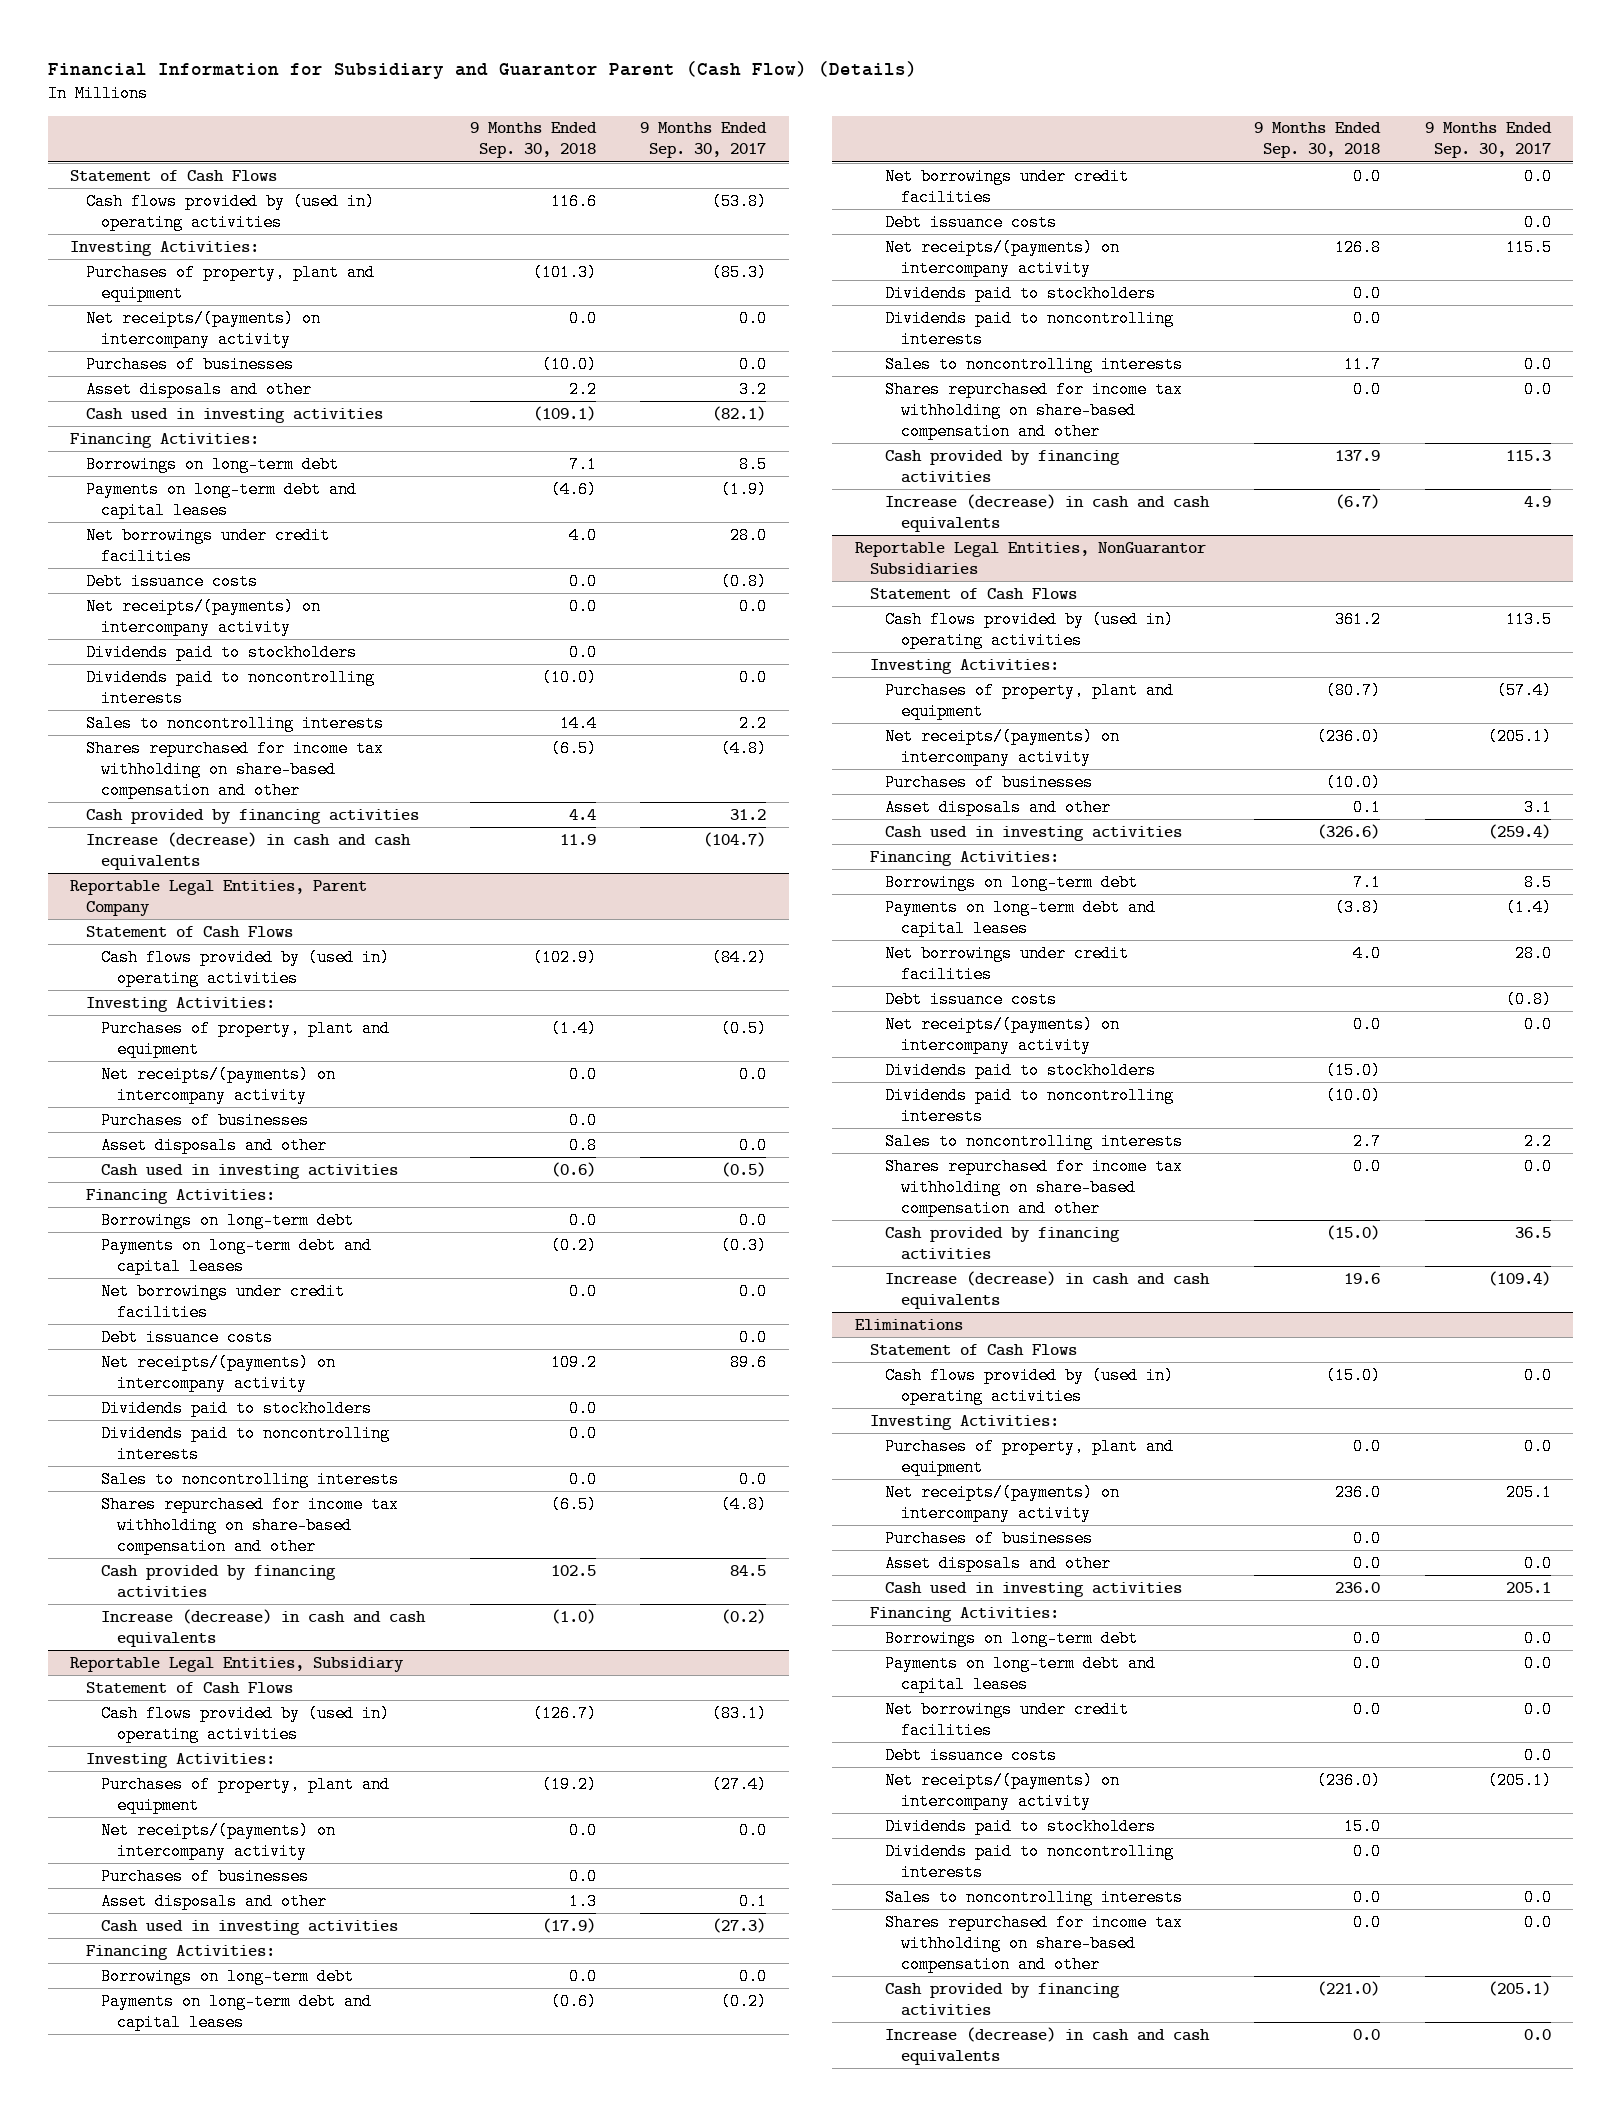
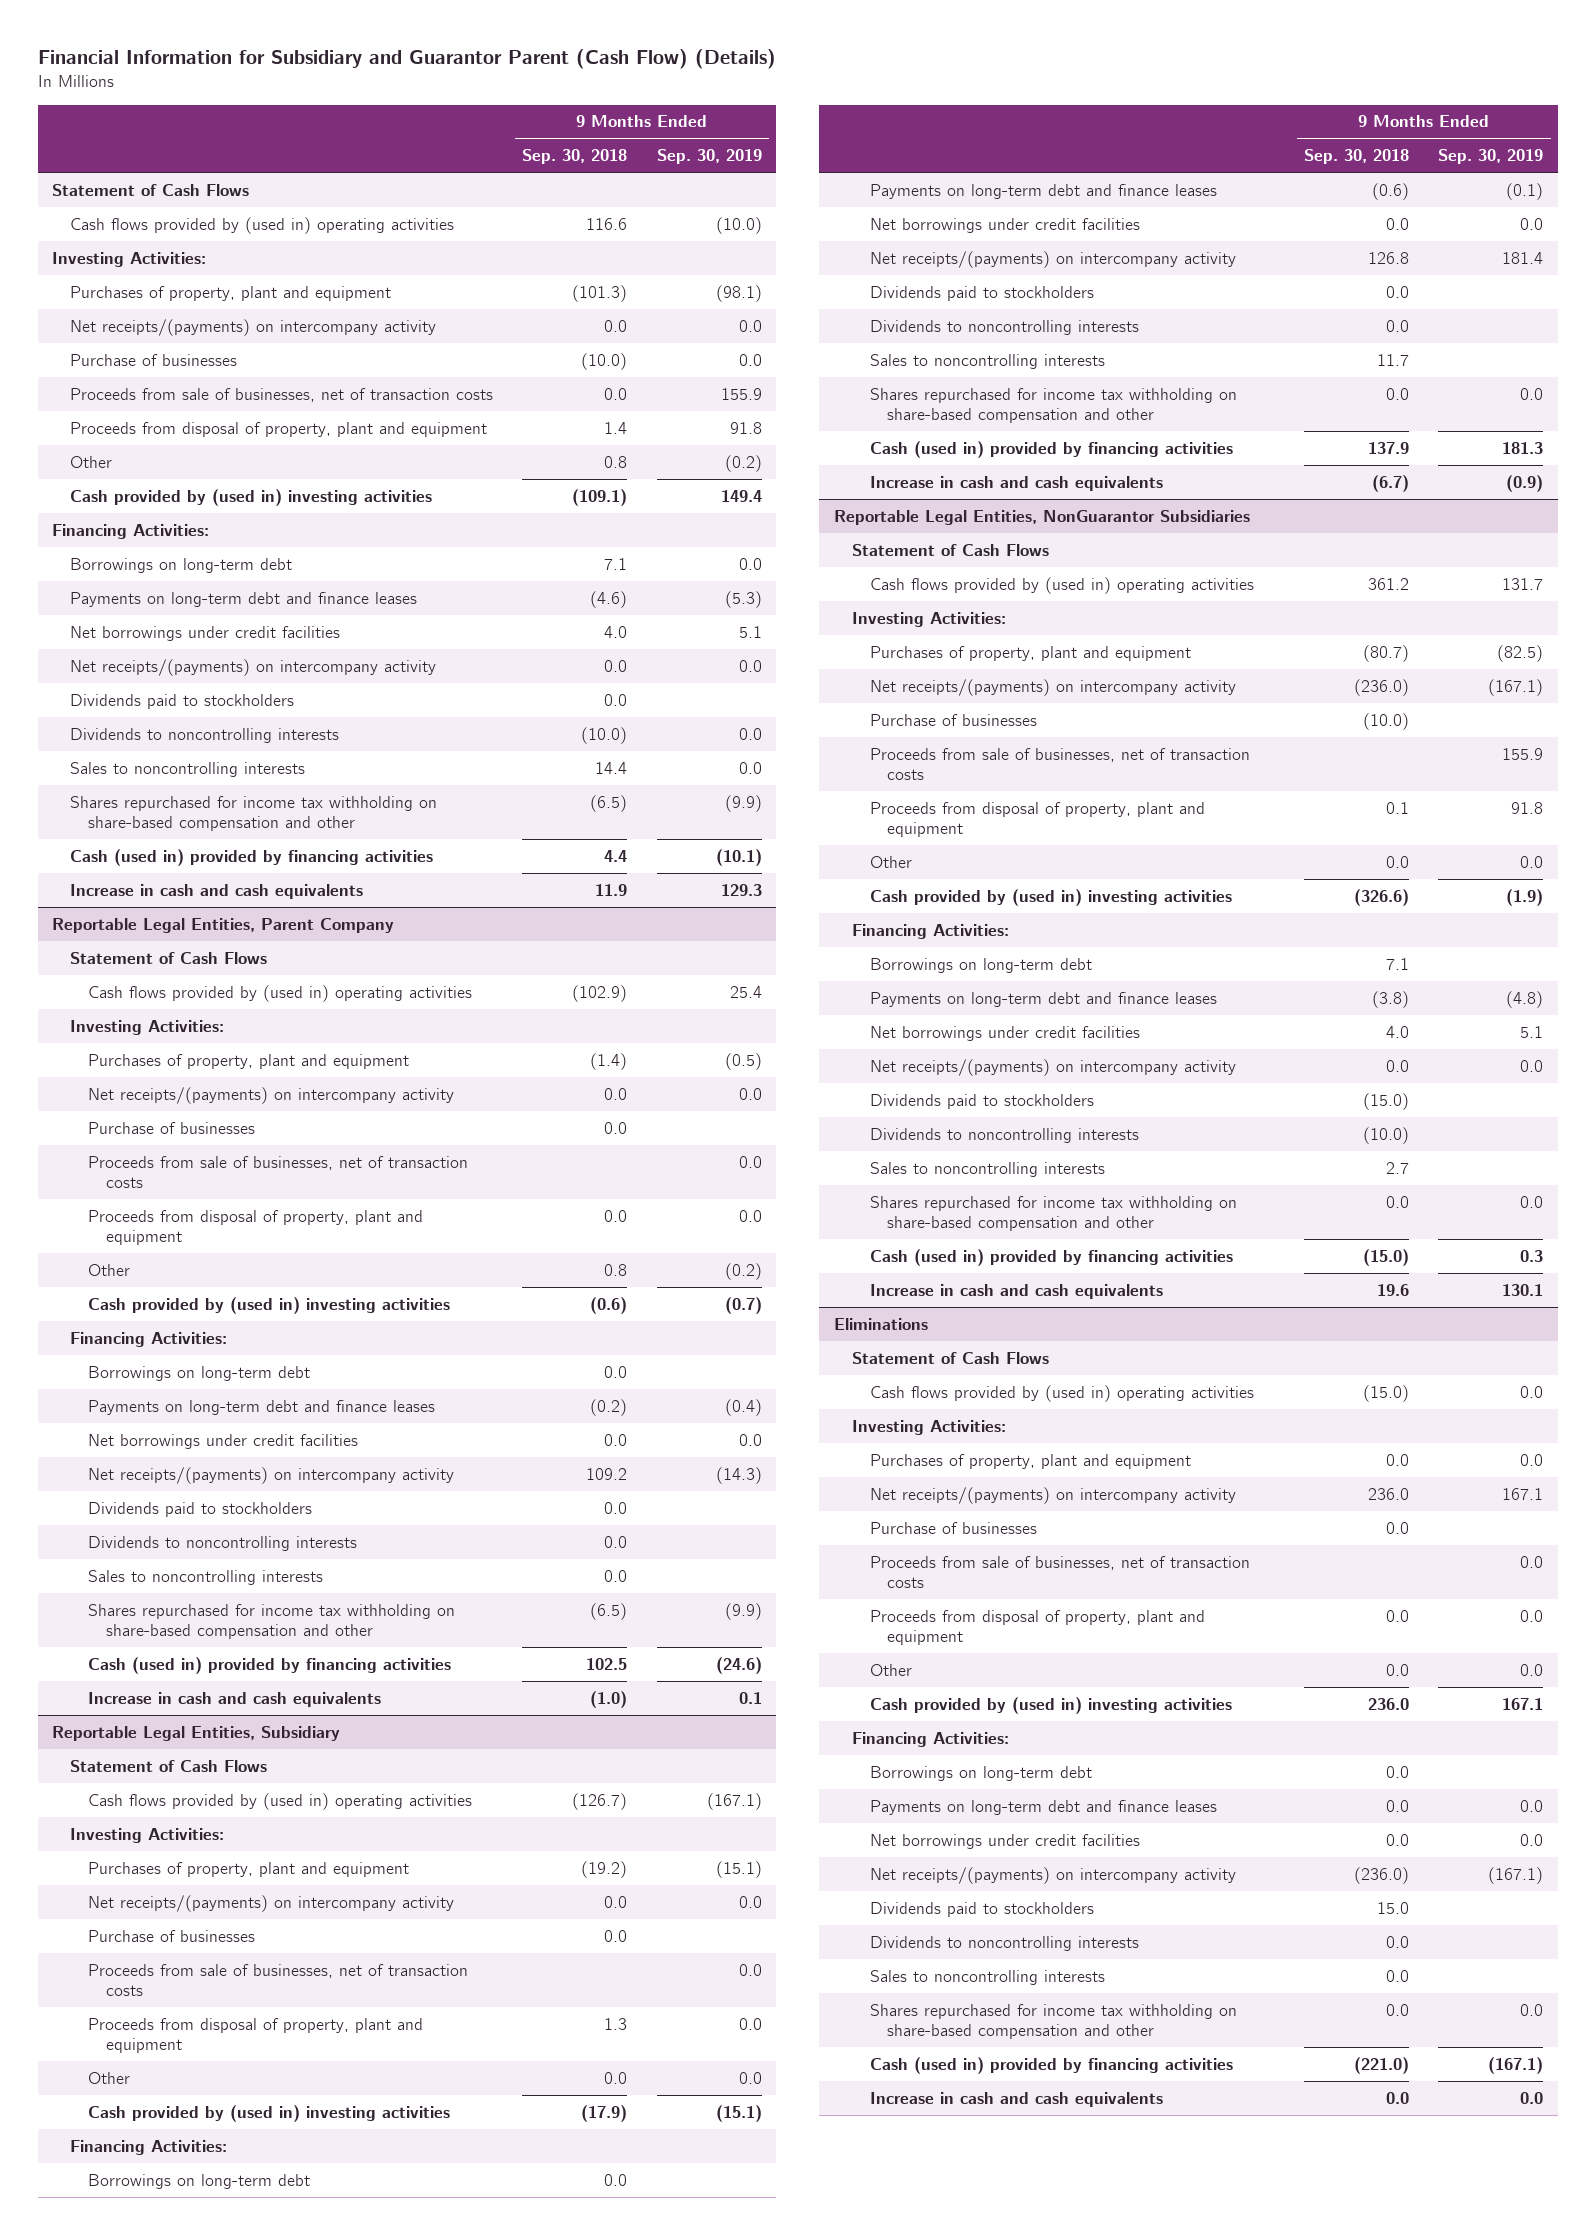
[640,122,768,159] 9 Months Ended Sep. 30, 2017 -> none
none -> [656,149,762,165] Sep. 30, 2019
[85,355,294,373] Purchases of businesses -> [70,353,238,366] Purchase of businesses
none -> [70,387,494,402] Proceeds from sale of businesses, net of transaction costs
none -> [70,421,488,437] Proceeds from disposal of property, plant and equipment
[85,380,312,398] Asset disposals and other -> [70,455,113,468] Other
[568,380,597,398] 2.2 -> [604,455,628,468] 0.8
[85,407,383,423] Cash used in investing activities -> [70,488,433,506] Cash provided by (used in) investing activities
[85,480,357,519] Payments on long-term debt and capital leases -> [70,591,418,607] Payments on long-term debt and finance leases
[85,572,258,590] Debt issuance costs -> none
[85,668,375,707] Dividends paid to noncontrolling interests -> [70,727,340,743] Dividends to noncontrolling interests
[85,808,419,824] Cash provided by financing activities -> [70,848,434,866] Cash (used in) provided by financing activities
[85,831,411,870] Increase (decrease) in cash and cash equivalents -> [70,883,364,899] Increase in cash and cash equivalents
[101,1111,310,1129] Purchases of businesses -> [87,1121,255,1134] Purchase of businesses
none -> [87,1155,468,1189] Proceeds from sale of businesses, net of transaction costs
none -> [87,1209,423,1246] Proceeds from disposal of property, plant and equipment
[101,1136,328,1154] Asset disposals and other -> [87,1263,130,1276] Other
[101,1163,399,1179] Cash used in investing activities -> [87,1296,450,1314] Cash provided by (used in) investing activities
[101,1236,373,1275] Payments on long-term debt and capital leases -> [87,1399,435,1415] Payments on long-term debt and finance leases
[101,1328,274,1346] Debt issuance costs -> none
[101,1424,391,1463] Dividends paid to noncontrolling interests -> [87,1535,357,1551] Dividends to noncontrolling interests
[101,1564,337,1598] Cash provided by financing activities -> [87,1656,451,1674] Cash (used in) provided by financing activities
[101,1608,427,1647] Increase (decrease) in cash and cash equivalents -> [87,1691,381,1707] Increase in cash and cash equivalents
[101,1867,310,1885] Purchases of businesses -> [87,1929,255,1942] Purchase of businesses
none -> [87,1963,468,1997] Proceeds from sale of businesses, net of transaction costs
none -> [87,2017,423,2054] Proceeds from disposal of property, plant and equipment
[101,1892,328,1910] Asset disposals and other -> [87,2071,130,2084] Other
[568,1892,597,1910] 1.3 -> [604,2071,628,2084] 0.0
[101,1919,399,1935] Cash used in investing activities -> [87,2104,450,2122] Cash provided by (used in) investing activities
[101,1992,373,2031] Payments on long-term debt and capital leases -> [869,183,1217,199] Payments on long-term debt and finance leases
[885,213,1058,231] Debt issuance costs -> none
[885,309,1175,348] Dividends paid to noncontrolling interests -> [869,319,1139,335] Dividends to noncontrolling interests
[885,449,1121,483] Cash provided by financing activities -> [869,440,1233,458] Cash (used in) provided by financing activities
[885,493,1211,532] Increase (decrease) in cash and cash equivalents -> [869,475,1163,491] Increase in cash and cash equivalents
[885,773,1094,791] Purchases of businesses -> [869,713,1037,726] Purchase of businesses
none -> [869,747,1250,781] Proceeds from sale of businesses, net of transaction costs
none -> [869,801,1205,838] Proceeds from disposal of property, plant and equipment
[885,798,1112,816] Asset disposals and other -> [869,855,912,868] Other
[1353,798,1382,816] 0.1 -> [1386,855,1410,868] 0.0
[885,825,1183,841] Cash used in investing activities -> [869,888,1232,906] Cash provided by (used in) investing activities
[885,898,1157,937] Payments on long-term debt and capital leases -> [869,991,1217,1007] Payments on long-term debt and finance leases
[885,990,1058,1008] Debt issuance costs -> none
[885,1086,1175,1125] Dividends paid to noncontrolling interests -> [869,1127,1139,1143] Dividends to noncontrolling interests
[885,1226,1121,1260] Cash provided by financing activities -> [869,1248,1233,1266] Cash (used in) provided by financing activities
[885,1270,1211,1309] Increase (decrease) in cash and cash equivalents -> [869,1283,1163,1299] Increase in cash and cash equivalents
[885,1529,1094,1547] Purchases of businesses -> [869,1521,1037,1534] Purchase of businesses
none -> [869,1555,1250,1589] Proceeds from sale of businesses, net of transaction costs
none -> [869,1609,1205,1646] Proceeds from disposal of property, plant and equipment
[885,1554,1112,1572] Asset disposals and other -> [869,1663,912,1676] Other
[885,1581,1183,1597] Cash used in investing activities -> [869,1696,1232,1714] Cash provided by (used in) investing activities
[885,1654,1157,1693] Payments on long-term debt and capital leases -> [869,1799,1217,1815] Payments on long-term debt and finance leases
[885,1746,1058,1764] Debt issuance costs -> none
[885,1842,1175,1881] Dividends paid to noncontrolling interests -> [869,1935,1139,1951] Dividends to noncontrolling interests
[885,1982,1121,2016] Cash provided by financing activities -> [869,2056,1233,2074] Cash (used in) provided by financing activities
[885,2026,1211,2065] Increase (decrease) in cash and cash equivalents -> [869,2091,1163,2107] Increase in cash and cash equivalents

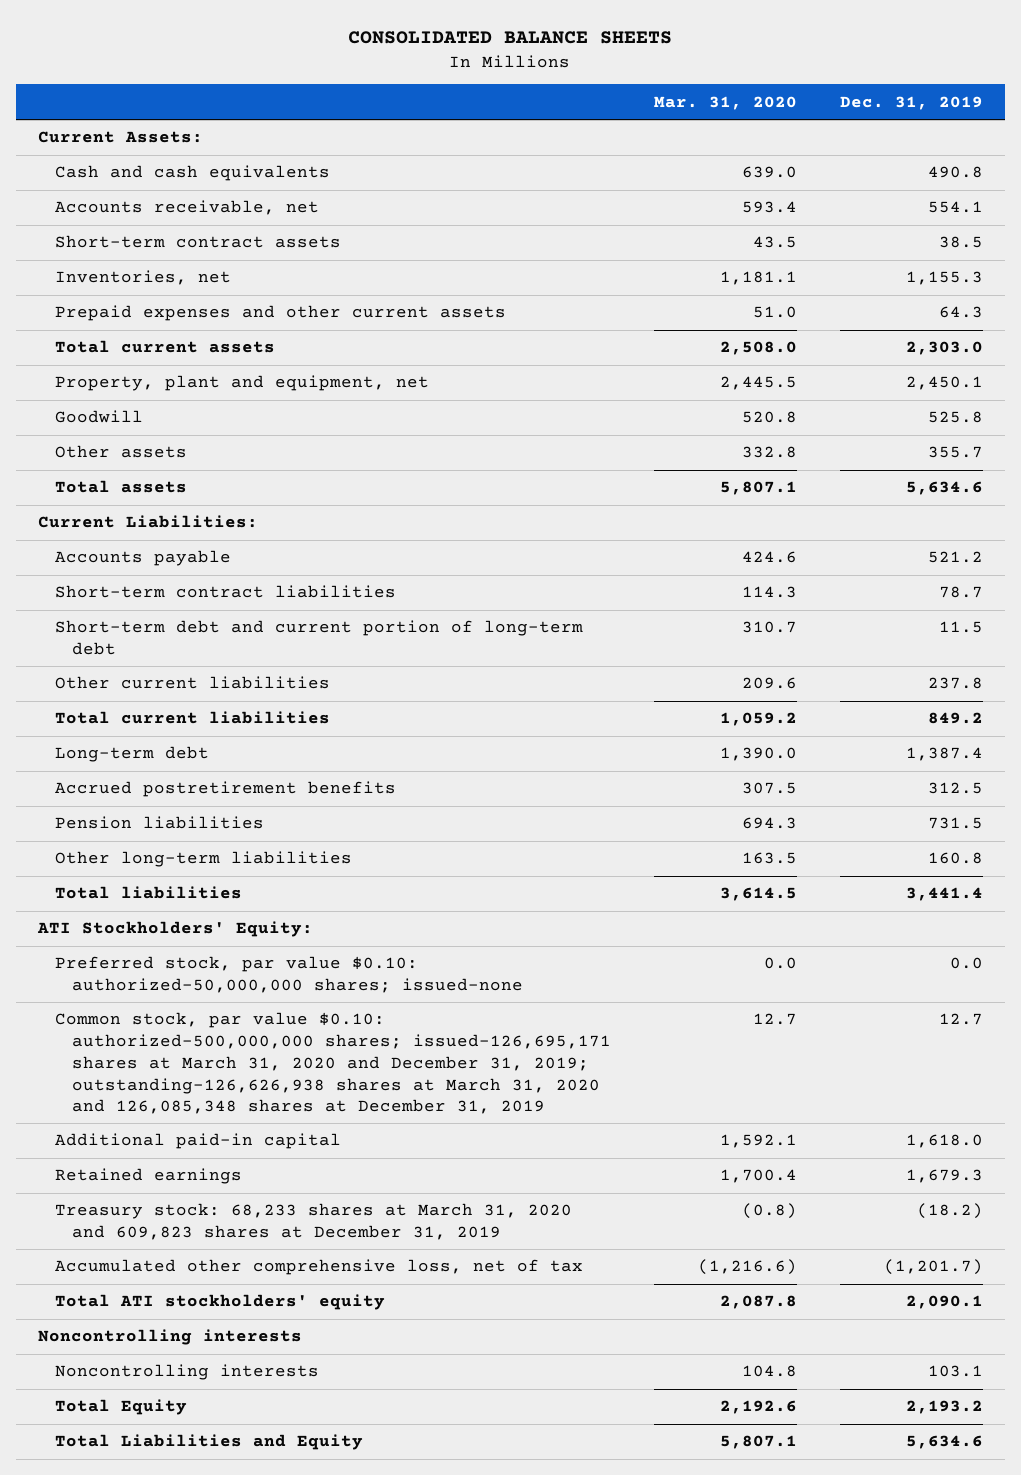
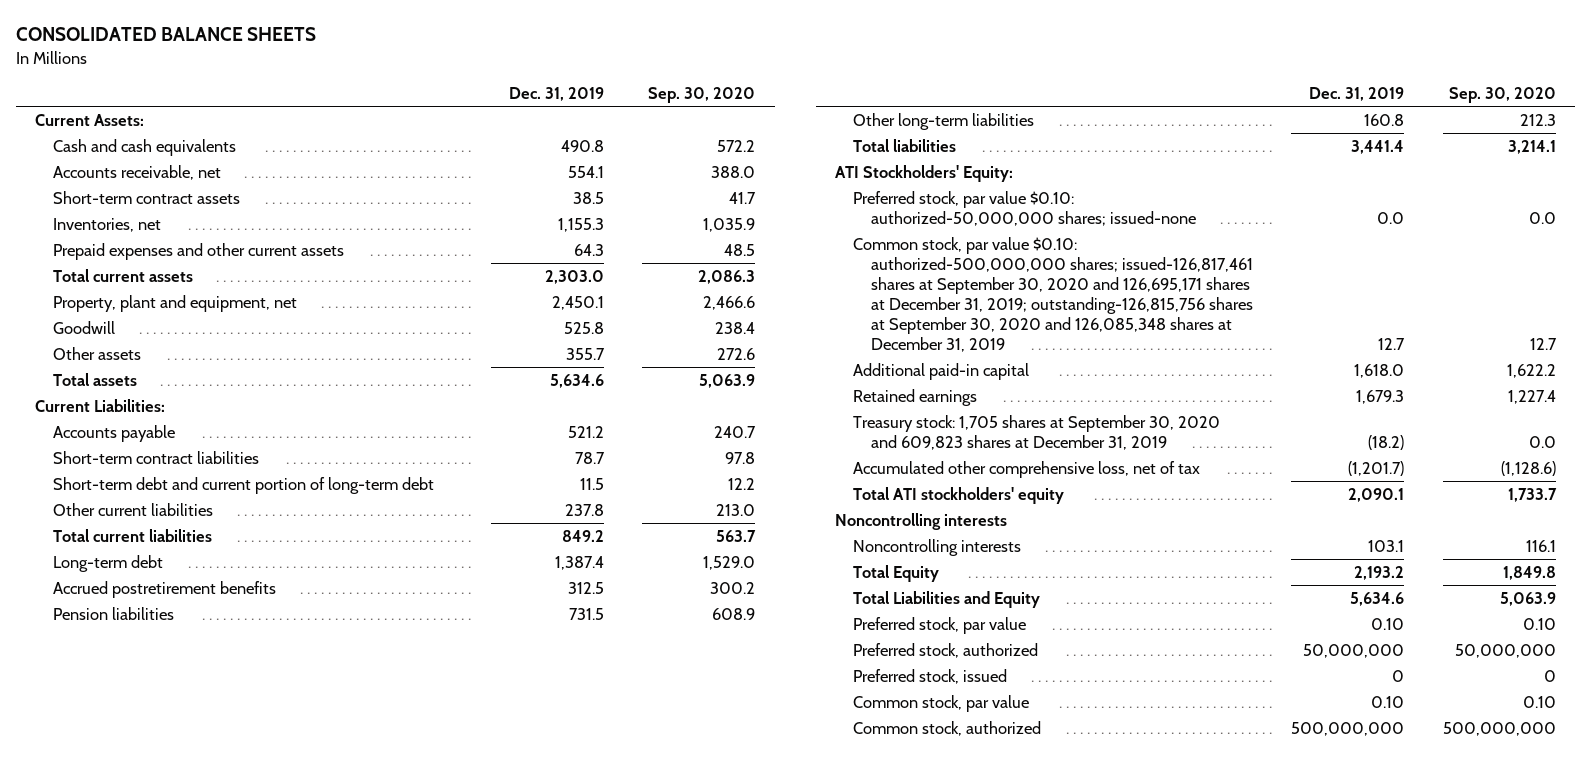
[654,95,798,110] Mar. 31, 2020 -> none
none -> [648,87,756,104] Sep. 30, 2020
[54,1012,611,1115] Common stock, par value $0.10: authorized-500,000,000 shares; issued-126,695,171 shares at March 31, 2020 and December 31, 2019; outstanding-126,626,938 shares at March 31, 2020 and 126,085,348 shares at December 31, 2019 -> [853,236,1253,352] Common stock, par value $0.10: authorized-500,000,000 shares; issued-126,817,461 shares at September 30, 2020 and 126,695,171 shares at December 31, 2019; outstanding-126,815,756 shares at September 30, 2020 and 126,085,348 shares at December 31, 2019
[54,1203,572,1241] Treasury stock: 68,233 shares at March 31, 2020 and 609,823 shares at December 31, 2019 -> [853,414,1221,450] Treasury stock: 1,705 shares at September 30, 2020 and 609,823 shares at December 31, 2019
none -> [853,616,1027,634] Preferred stock, par value
none -> [853,642,1039,658] Preferred stock, authorized
none -> [853,668,1008,684] Preferred stock, issued
none -> [853,694,1030,712] Common stock, par value
none -> [853,720,1042,736] Common stock, authorized

